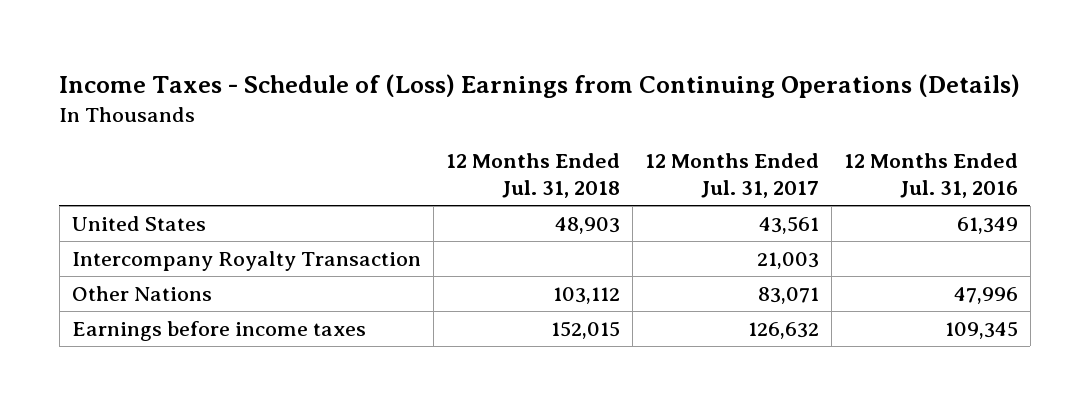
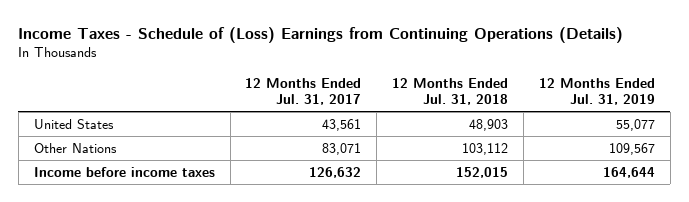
[843,153,1018,199] 12 Months Ended Jul. 31, 2016 -> none
none -> [538,77,655,105] 12 Months Ended Jul. 31, 2019
[71,251,421,272] Intercompany Royalty Transaction -> none
[71,321,366,342] Earnings before income taxes -> [33,166,215,177] Income before income taxes

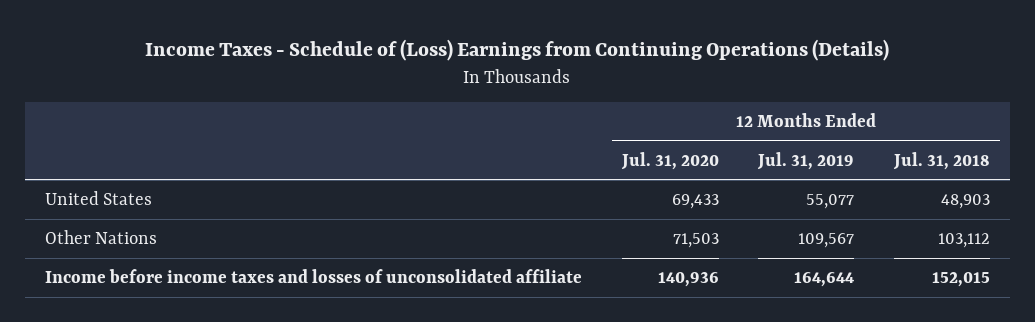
[245,77,362,105] 12 Months Ended Jul. 31, 2017 -> none
none -> [620,151,719,170] Jul. 31, 2020
[33,166,215,177] Income before income taxes -> [44,268,582,283] Income before income taxes and losses of unconsolidated affiliate

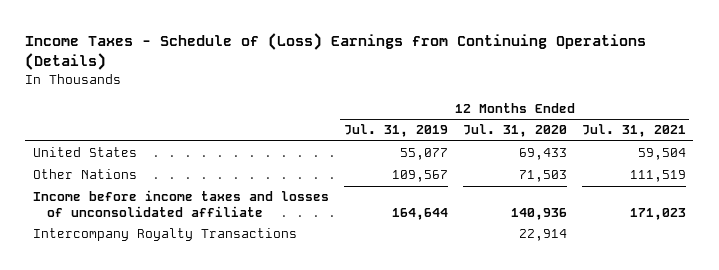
[893,151,991,170] Jul. 31, 2018 -> none
none -> [581,124,686,138] Jul. 31, 2021
none -> [32,228,297,242] Intercompany Royalty Transactions

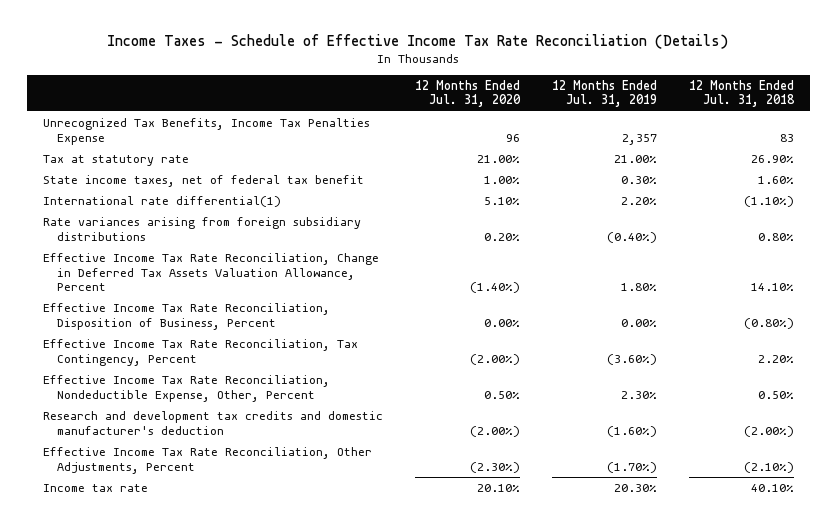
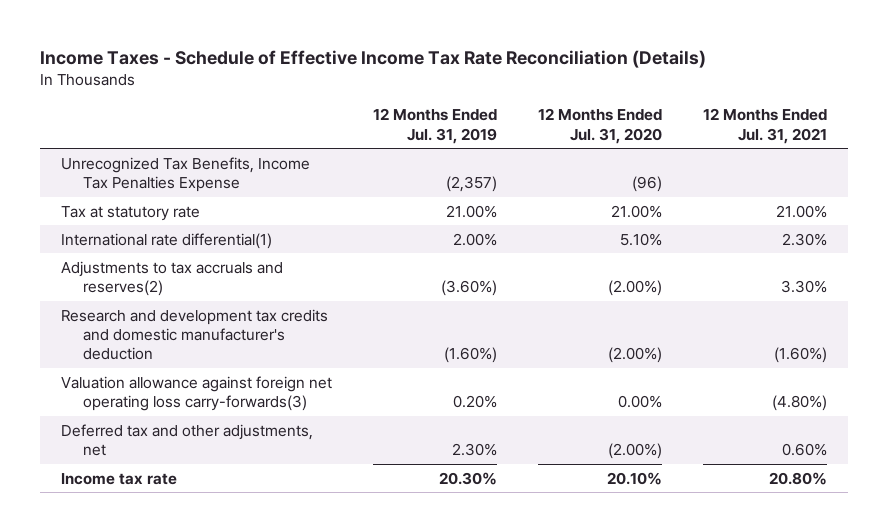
[688,79,795,108] 12 Months Ended Jul. 31, 2018 -> none
none -> [703,108,828,144] 12 Months Ended Jul. 31, 2021
[505,133,520,142] 96 -> [632,175,663,192] (96)
[621,133,657,145] 2,357 -> [445,175,497,192] (2,357)
[42,174,364,187] State income taxes, net of federal tax benefit -> none
[42,216,361,241] Rate variances arising from foreign subsidiary distributions -> none
[42,252,379,292] Effective Income Tax Rate Reconciliation, Change in Deferred Tax Assets Valuation Allowance, Percent -> none
[42,302,330,330] Effective Income Tax Rate Reconciliation, Disposition of Business, Percent -> none
[42,374,330,402] Effective Income Tax Rate Reconciliation, Nondeductible Expense, Other, Percent -> none
[620,196,657,205] 2.20% -> [452,232,497,246] 2.00%
[42,338,358,366] Effective Income Tax Rate Reconciliation, Tax Contingency, Percent -> [60,260,283,296] Adjustments to tax accruals and reserves(2)
none -> [60,375,332,411] Valuation allowance against foreign net operating loss carry-forwards(3)
[42,446,372,474] Effective Income Tax Rate Reconciliation, Other Adjustments, Percent -> [60,423,313,456] Deferred tax and other adjustments, net
[469,461,520,473] (2.30%) -> [608,442,663,459] (2.00%)
[606,461,657,473] (1.70%) -> [451,442,497,456] 2.30%

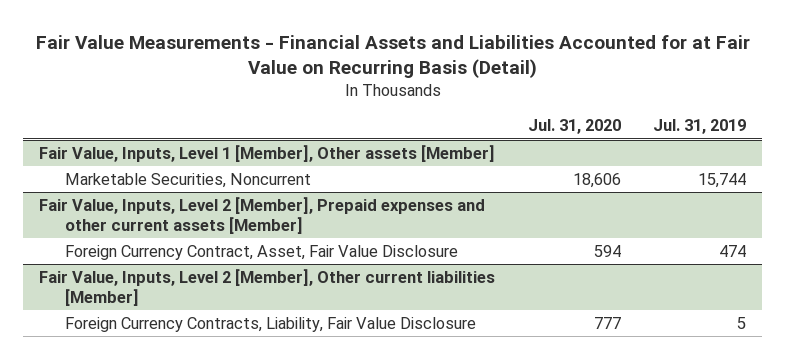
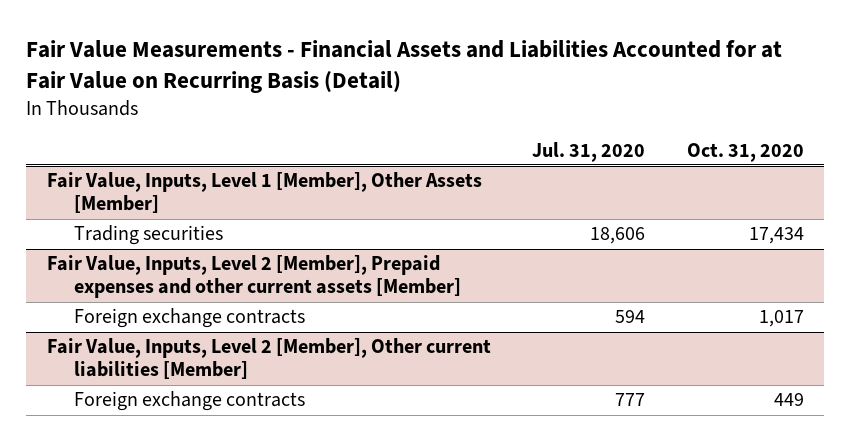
[652,119,746,135] Jul. 31, 2019 -> none
none -> [686,142,804,162] Oct. 31, 2020
[39,144,496,162] Fair Value, Inputs, Level 1 [Member], Other assets [Member] -> [47,172,483,214] Fair Value, Inputs, Level 1 [Member], Other Assets [Member]
[64,172,311,188] Marketable Securities, Noncurrent -> [74,225,224,246] Trading securities
[64,244,458,260] Foreign Currency Contract, Asset, Fair Value Disclosure -> [74,308,306,329] Foreign exchange contracts
[64,316,476,332] Foreign Currency Contracts, Liability, Fair Value Disclosure -> [74,391,306,412] Foreign exchange contracts

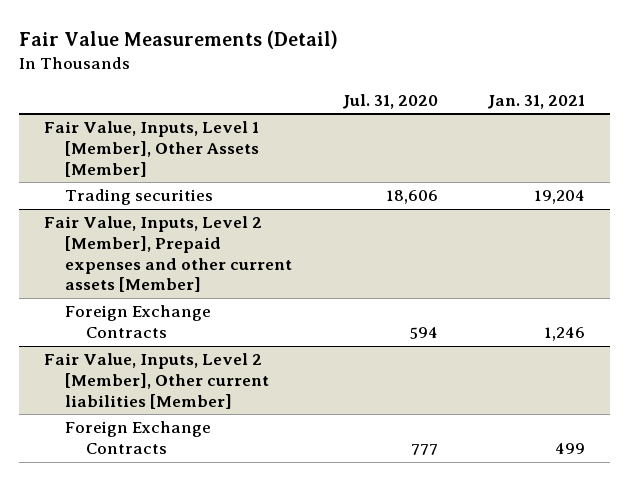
[26,40,783,94] Fair Value Measurements - Financial Assets and Liabilities Accounted for at Fair Value on Recurring Basis (Detail) -> [19,29,339,49] Fair Value Measurements (Detail)
[686,142,804,162] Oct. 31, 2020 -> none
none -> [487,94,586,109] Jan. 31, 2021
[74,308,306,329] Foreign exchange contracts -> [65,305,212,338] Foreign Exchange Contracts
[74,391,306,412] Foreign exchange contracts -> [65,421,212,454] Foreign Exchange Contracts

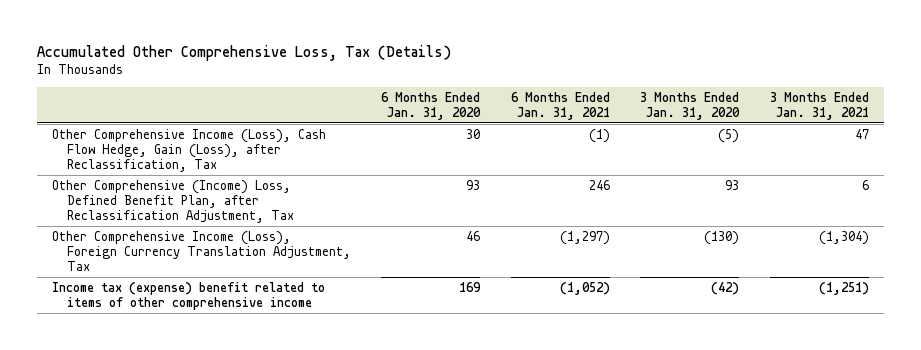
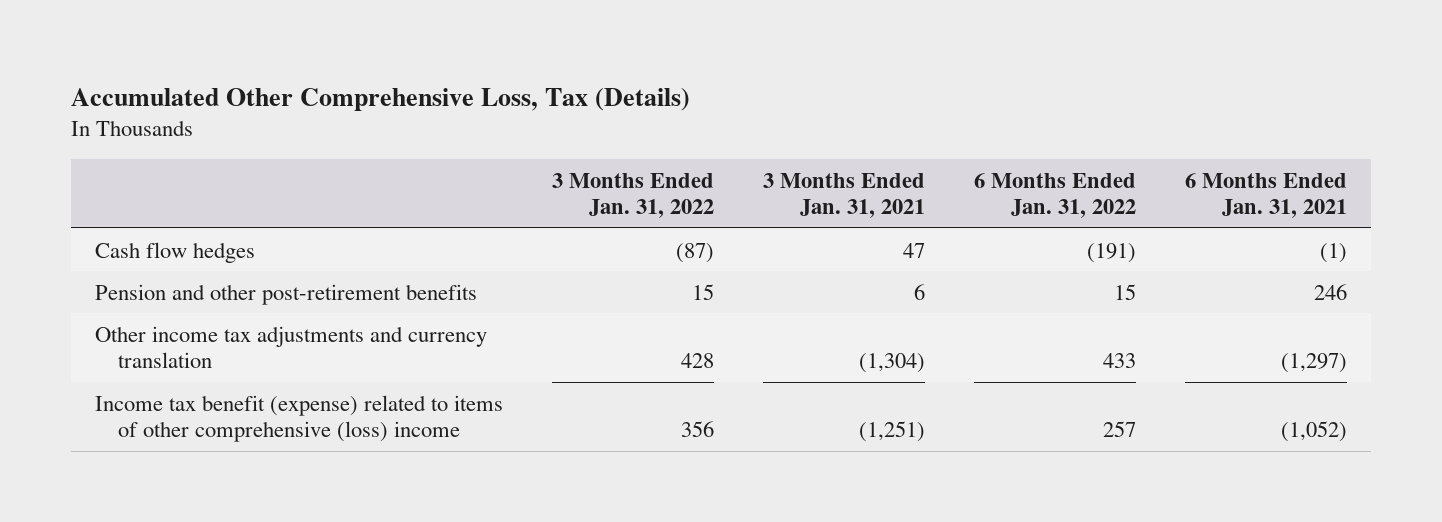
[381,91,482,120] 6 Months Ended Jan. 31, 2020 -> none
[640,91,741,120] 3 Months Ended Jan. 31, 2020 -> none
none -> [552,172,715,219] 3 Months Ended Jan. 31, 2022
none -> [973,172,1136,219] 6 Months Ended Jan. 31, 2022
[52,129,327,172] Other Comprehensive Income (Loss), Cash Flow Hedge, Gain (Loss), after Reclassification, Tax -> [95,241,256,263] Cash flow hedges
[52,180,294,223] Other Comprehensive (Income) Loss, Defined Benefit Plan, after Reclassification Adjustment, Tax -> [95,283,478,305] Pension and other post-retirement benefits
[52,231,351,271] Other Comprehensive Income (Loss), Foreign Currency Translation Adjustment, Tax -> [95,325,488,369] Other income tax adjustments and currency translation
[52,282,326,310] Income tax (expense) benefit related to items of other comprehensive income -> [95,394,504,443] Income tax benefit (expense) related to items of other comprehensive (loss) income

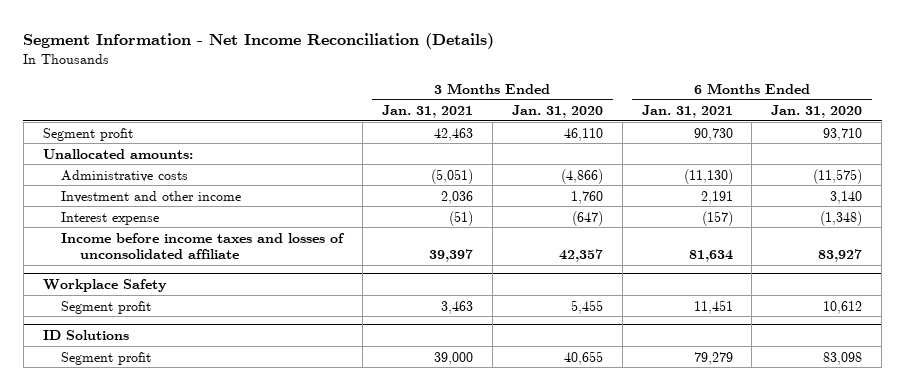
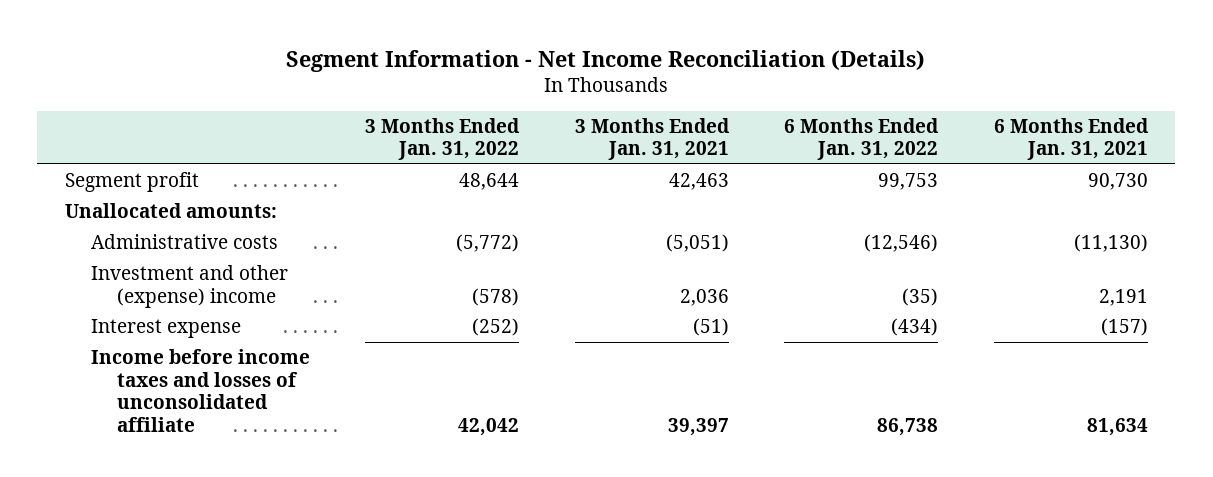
[511,104,603,118] Jan. 31, 2020 -> none
[771,104,863,118] Jan. 31, 2020 -> none
none -> [365,117,521,161] 3 Months Ended Jan. 31, 2022
none -> [784,117,940,161] 6 Months Ended Jan. 31, 2022
[61,190,242,203] Investment and other income -> [91,265,289,308] Investment and other (expense) income
[42,278,167,292] Workplace Safety -> none
[61,300,152,314] Segment profit -> none
[42,329,129,340] ID Solutions -> none
[61,351,152,365] Segment profit -> none

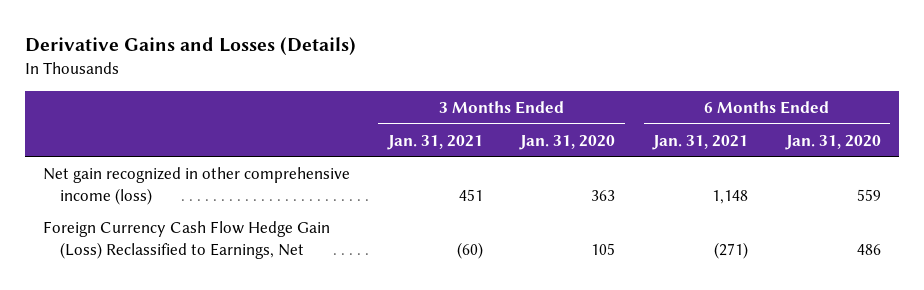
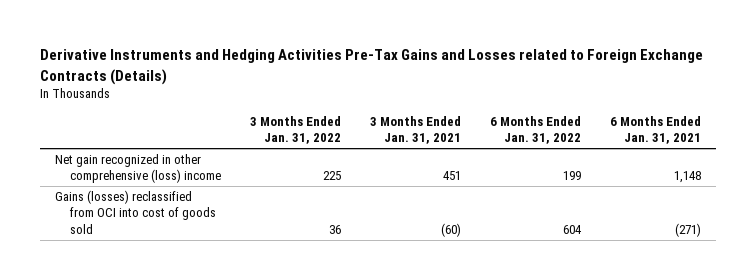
[24,37,356,56] Derivative Gains and Losses (Details) -> [40,49,704,85] Derivative Instruments and Hedging Activities Pre-Tax Gains and Losses related to Foreign Exchange Contracts (Details)
[519,134,616,150] Jan. 31, 2020 -> none
[784,134,881,150] Jan. 31, 2020 -> none
none -> [249,115,341,145] 3 Months Ended Jan. 31, 2022
none -> [490,115,582,145] 6 Months Ended Jan. 31, 2022
[43,166,351,205] Net gain recognized in other comprehensive income (loss) -> [54,153,221,184] Net gain recognized in other comprehensive (loss) income
[43,220,331,259] Foreign Currency Cash Flow Hedge Gain (Loss) Reclassified to Earnings, Net -> [54,189,216,235] Gains (losses) reclassified from OCI into cost of goods sold

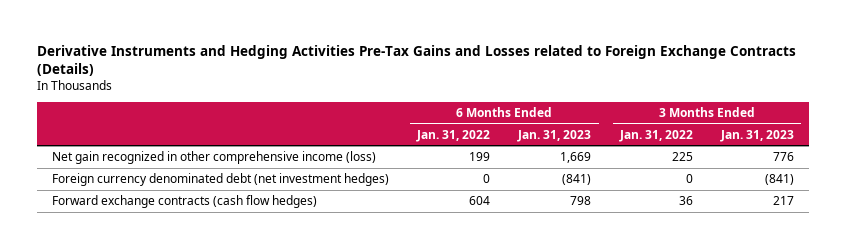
[370,115,462,145] 3 Months Ended Jan. 31, 2021 -> none
[610,115,702,145] 6 Months Ended Jan. 31, 2021 -> none
none -> [517,129,592,142] Jan. 31, 2023
none -> [720,129,795,142] Jan. 31, 2023
[54,153,221,184] Net gain recognized in other comprehensive (loss) income -> [51,151,376,165] Net gain recognized in other comprehensive income (loss)
none -> [51,173,389,187] Foreign currency denominated debt (net investment hedges)
[54,189,216,235] Gains (losses) reclassified from OCI into cost of goods sold -> [51,195,317,209] Forward exchange contracts (cash flow hedges)

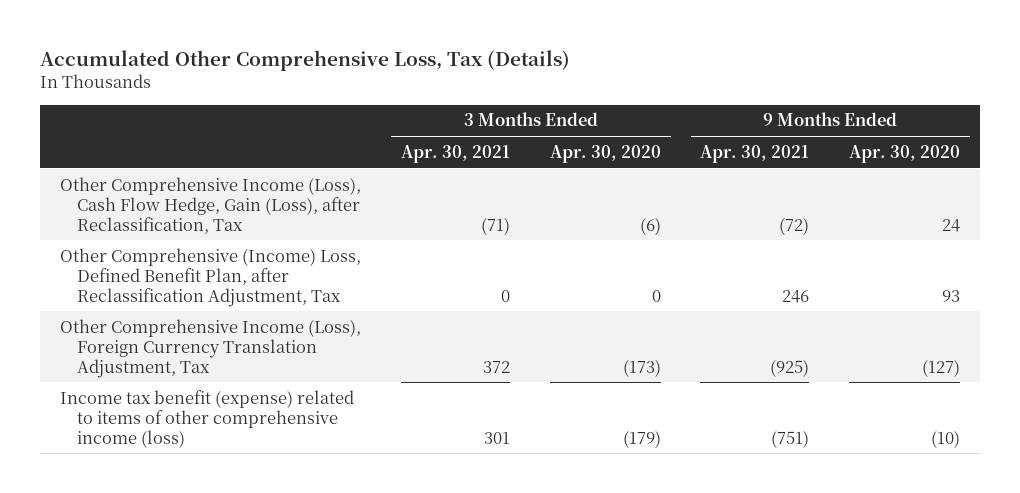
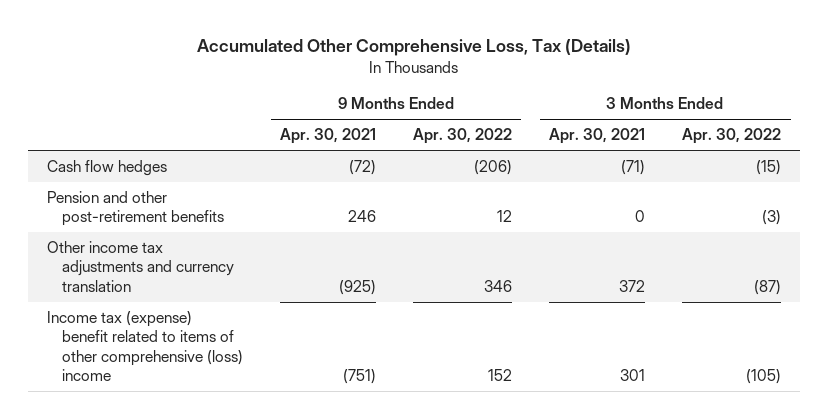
[549,144,661,163] Apr. 30, 2020 -> none
[849,144,961,163] Apr. 30, 2020 -> none
none -> [413,128,513,145] Apr. 30, 2022
none -> [682,128,782,145] Apr. 30, 2022
[60,176,362,234] Other Comprehensive Income (Loss), Cash Flow Hedge, Gain (Loss), after Reclassification, Tax -> [47,160,168,177] Cash flow hedges
[60,247,362,307] Other Comprehensive (Income) Loss, Defined Benefit Plan, after Reclassification Adjustment, Tax -> [47,191,225,227] Pension and other post-retirement benefits
[60,318,362,378] Other Comprehensive Income (Loss), Foreign Currency Translation Adjustment, Tax -> [47,241,235,292] Other income tax adjustments and currency translation
[60,389,355,448] Income tax benefit (expense) related to items of other comprehensive income (loss) -> [47,311,244,382] Income tax (expense) benefit related to items of other comprehensive (loss) income

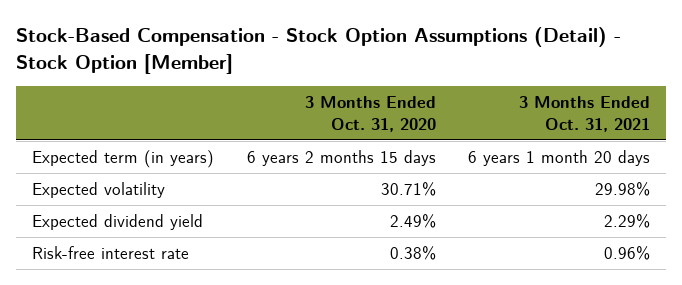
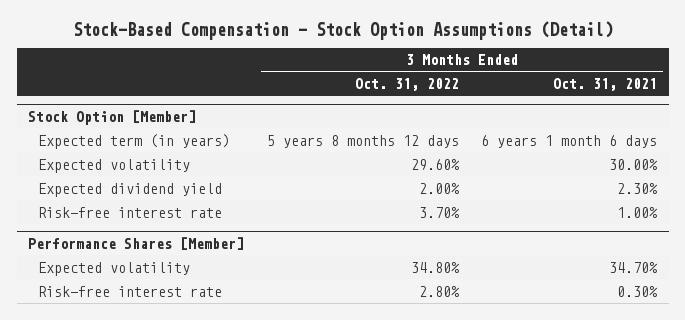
[15,27,621,74] Stock-Based Compensation - Stock Option Assumptions (Detail) - Stock Option [Member] -> [72,20,613,40] Stock-Based Compensation - Stock Option Assumptions (Detail)
[304,95,436,132] 3 Months Ended Oct. 31, 2020 -> none
none -> [354,78,459,92] Oct. 31, 2022
none -> [28,109,197,125] Stock Option [Member]
[468,149,651,166] 6 years 1 month 20 days -> [481,134,658,148] 6 years 1 month 6 days
[595,181,651,196] 29.98% -> [609,158,659,170] 30.00%
[604,213,651,228] 2.29% -> [617,182,659,194] 2.30%
[604,245,651,260] 0.96% -> [617,206,659,218] 1.00%
none -> [28,236,245,250] Performance Shares [Member]
none -> [37,261,190,276] Expected volatility
none -> [37,285,222,297] Risk-free interest rate

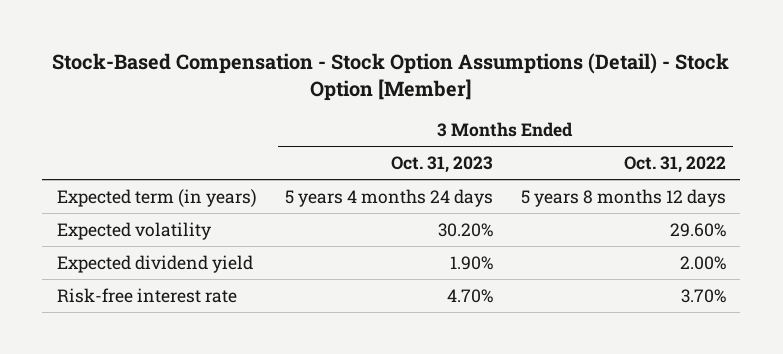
[72,20,613,40] Stock-Based Compensation - Stock Option Assumptions (Detail) -> [52,53,730,101] Stock-Based Compensation - Stock Option Assumptions (Detail) - Stock Option [Member]
[553,78,658,92] Oct. 31, 2021 -> none
none -> [390,155,493,173] Oct. 31, 2023
[28,109,197,125] Stock Option [Member] -> none
[28,236,245,250] Performance Shares [Member] -> none
[37,261,190,276] Expected volatility -> none
[37,285,222,297] Risk-free interest rate -> none

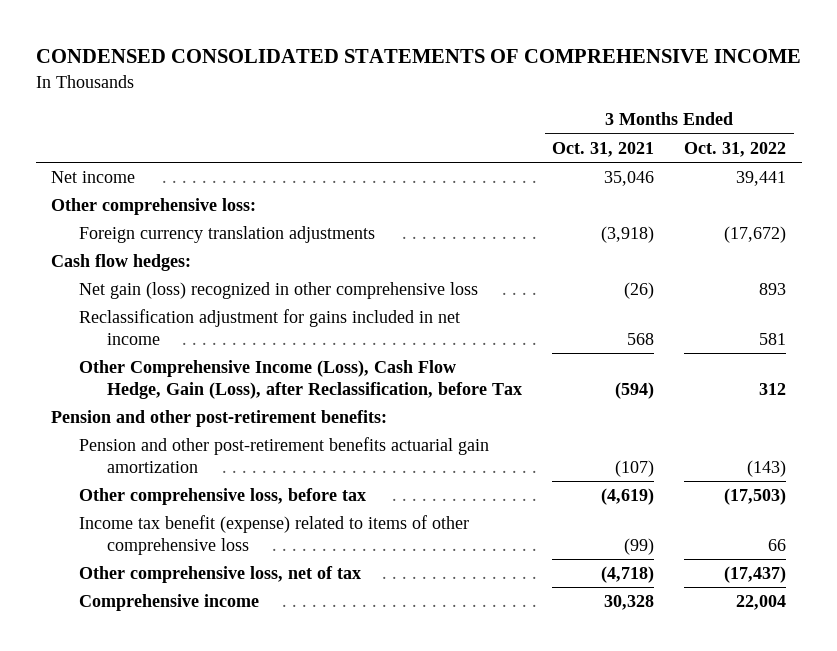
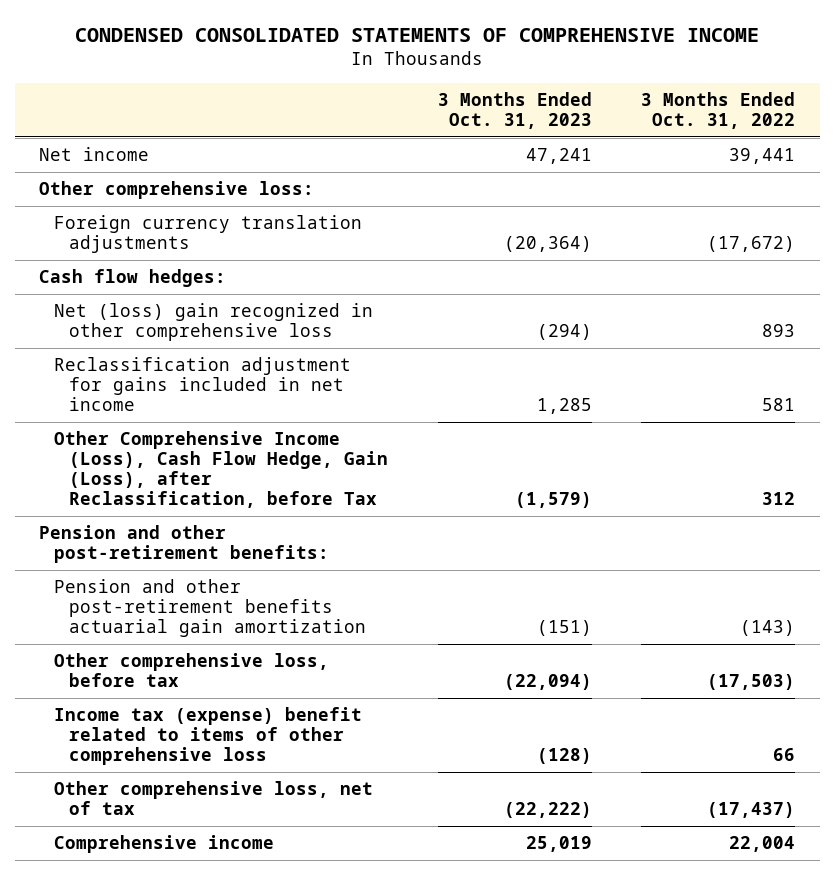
[552,141,655,157] Oct. 31, 2021 -> none
none -> [437,91,592,129] 3 Months Ended Oct. 31, 2023
[78,282,478,300] Net gain (loss) recognized in other comprehensive loss -> [54,303,374,342] Net (loss) gain recognized in other comprehensive loss
[78,515,469,556] Income tax benefit (expense) related to items of other comprehensive loss -> [54,707,363,766] Income tax (expense) benefit related to items of other comprehensive loss

